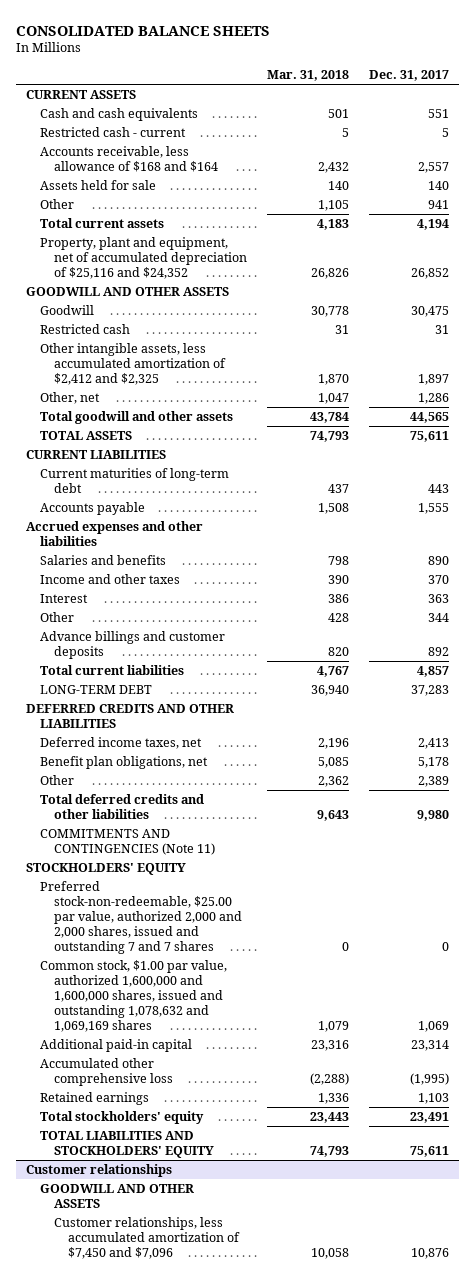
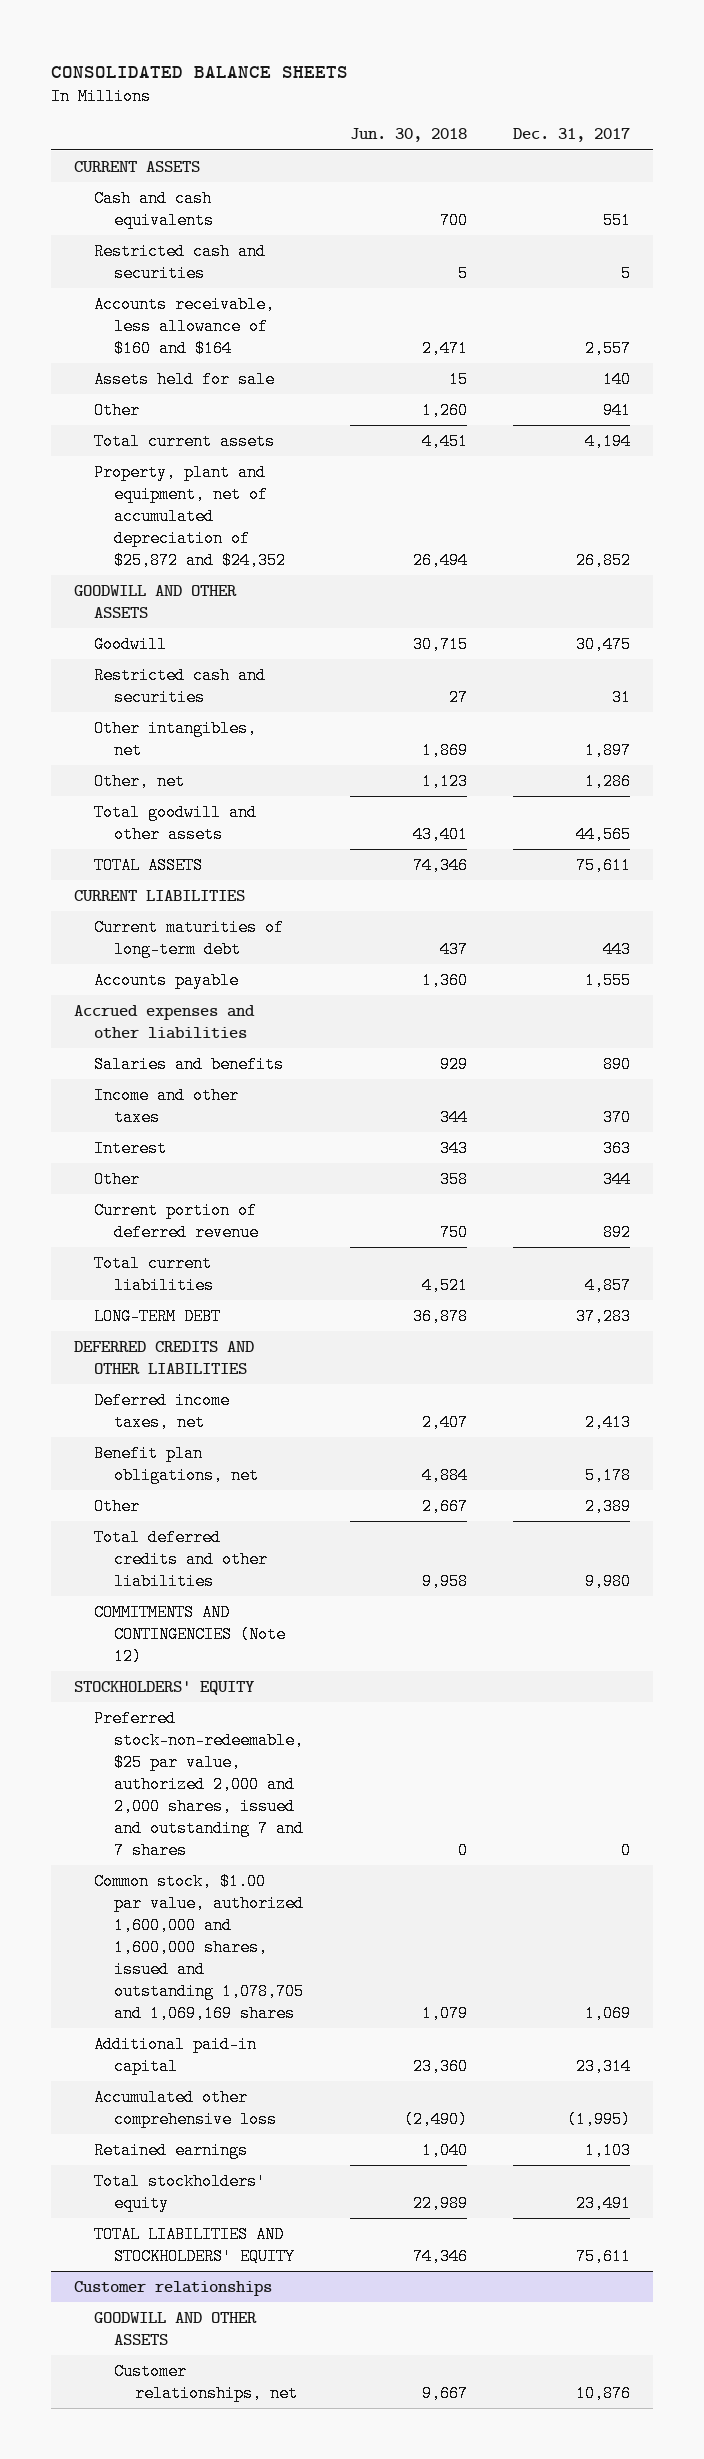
[267,69,350,81] Mar. 31, 2018 -> none
none -> [349,128,467,143] Jun. 30, 2018
[40,127,187,138] Restricted cash - current -> none
none -> [94,242,267,282] Restricted cash and securities
[40,146,219,173] Accounts receivable, less allowance of $168 and $164 -> [94,295,276,357] Accounts receivable, less allowance of $160 and $164
[40,237,248,280] Property, plant and equipment, net of accumulated depreciation of $25,116 and $24,352 -> [94,463,287,569] Property, plant and equipment, net of accumulated depreciation of $25,872 and $24,352
[40,324,131,335] Restricted cash -> [94,666,267,706] Restricted cash and securities
[40,343,227,386] Other intangible assets, less accumulated amortization of $2,412 and $2,325 -> [94,719,258,759] Other intangibles, net
[40,631,226,660] Advance billings and customer deposits -> [94,1201,260,1241] Current portion of deferred revenue
[40,829,216,856] COMMITMENTS AND CONTINGENCIES (Note 11) -> [94,1603,287,1665] COMMITMENTS AND CONTINGENCIES (Note 12)
[40,881,243,955] Preferred stock-non-redeemable, $25.00 par value, authorized 2,000 and 2,000 shares, issued and outstanding 7 and 7 shares -> [94,1709,305,1859] Preferred stock-non-redeemable, $25 par value, authorized 2,000 and 2,000 shares, issued and outstanding 7 and 7 shares
[40,960,228,1033] Common stock, $1.00 par value, authorized 1,600,000 and 1,600,000 shares, issued and outstanding 1,078,632 and 1,069,169 shares -> [94,1872,305,2022] Common stock, $1.00 par value, authorized 1,600,000 and 1,600,000 shares, issued and outstanding 1,078,705 and 1,069,169 shares
[54,1217,241,1260] Customer relationships, less accumulated amortization of $7,450 and $7,096 -> [114,2362,298,2402] Customer relationships, net

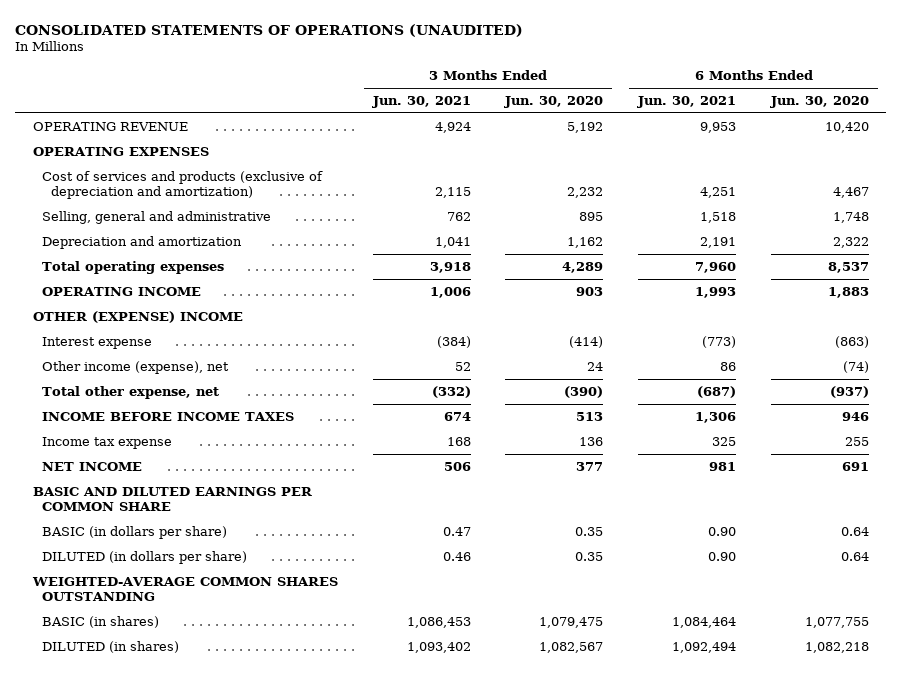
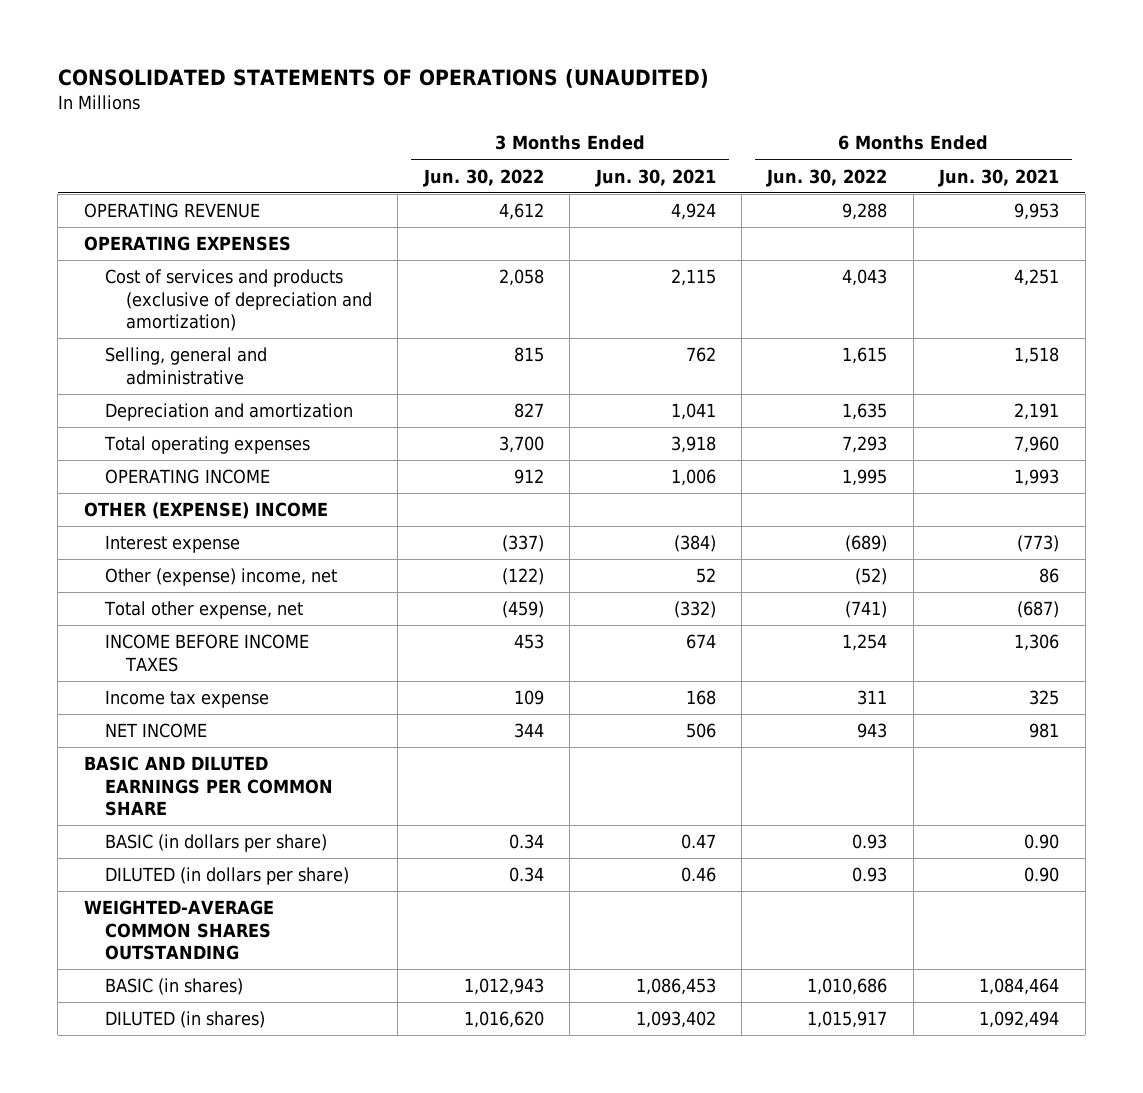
[504,96,604,109] Jun. 30, 2020 -> none
[770,96,870,109] Jun. 30, 2020 -> none
none -> [422,168,544,187] Jun. 30, 2022
none -> [766,168,888,187] Jun. 30, 2022
[42,360,230,374] Other income (expense), net -> [104,568,337,587] Other (expense) income, net

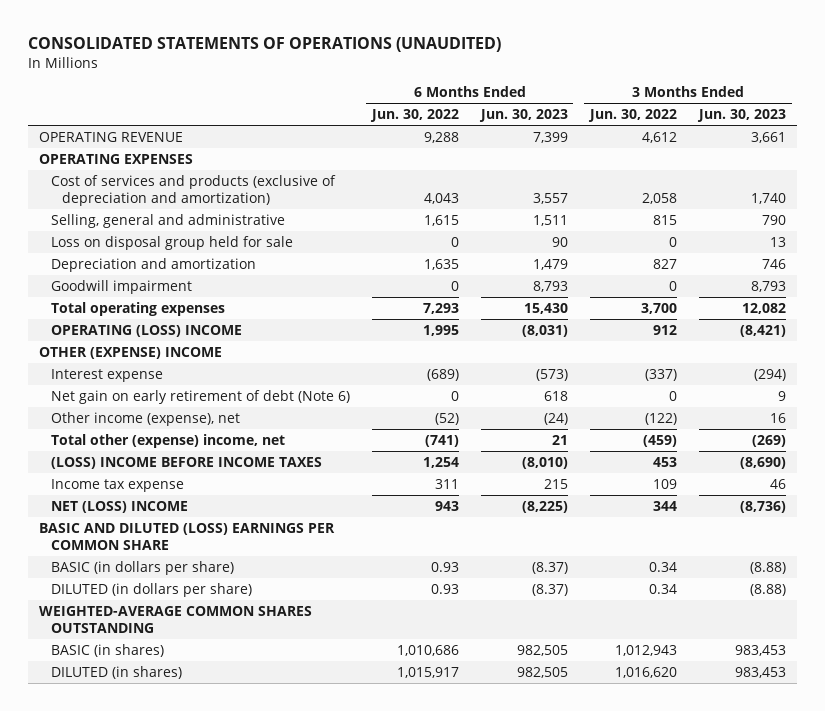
[594,168,716,187] Jun. 30, 2021 -> none
[938,168,1060,187] Jun. 30, 2021 -> none
none -> [478,109,568,123] Jun. 30, 2023
none -> [697,109,787,123] Jun. 30, 2023
none -> [50,235,293,250] Loss on disposal group held for sale
none -> [50,279,192,294] Goodwill impairment
[104,469,270,485] OPERATING INCOME -> [50,324,242,337] OPERATING (LOSS) INCOME
none -> [50,389,350,404] Net gain on early retirement of debt (Note 6)
[104,568,337,587] Other (expense) income, net -> [50,411,240,426] Other income (expense), net
[103,601,303,620] Total other expense, net -> [50,433,285,448] Total other (expense) income, net
[104,634,309,672] INCOME BEFORE INCOME TAXES -> [50,456,322,469] (LOSS) INCOME BEFORE INCOME TAXES
[104,723,207,739] NET INCOME -> [50,500,188,513] NET (LOSS) INCOME
[83,756,333,817] BASIC AND DILUTED EARNINGS PER COMMON SHARE -> [39,522,336,550] BASIC AND DILUTED (LOSS) EARNINGS PER COMMON SHARE

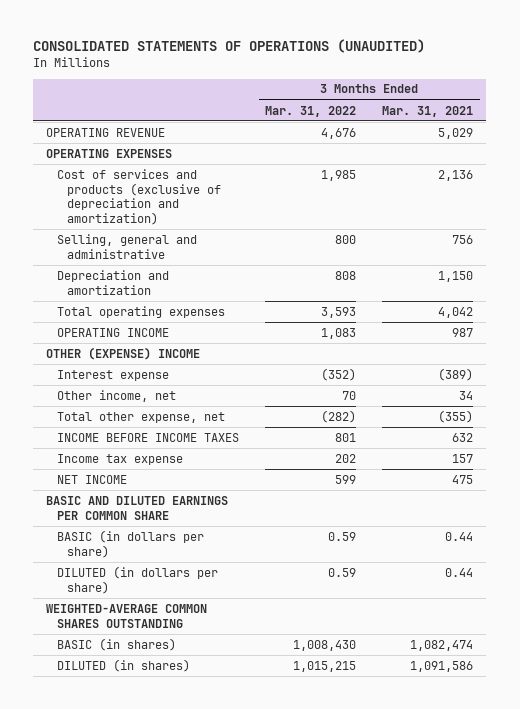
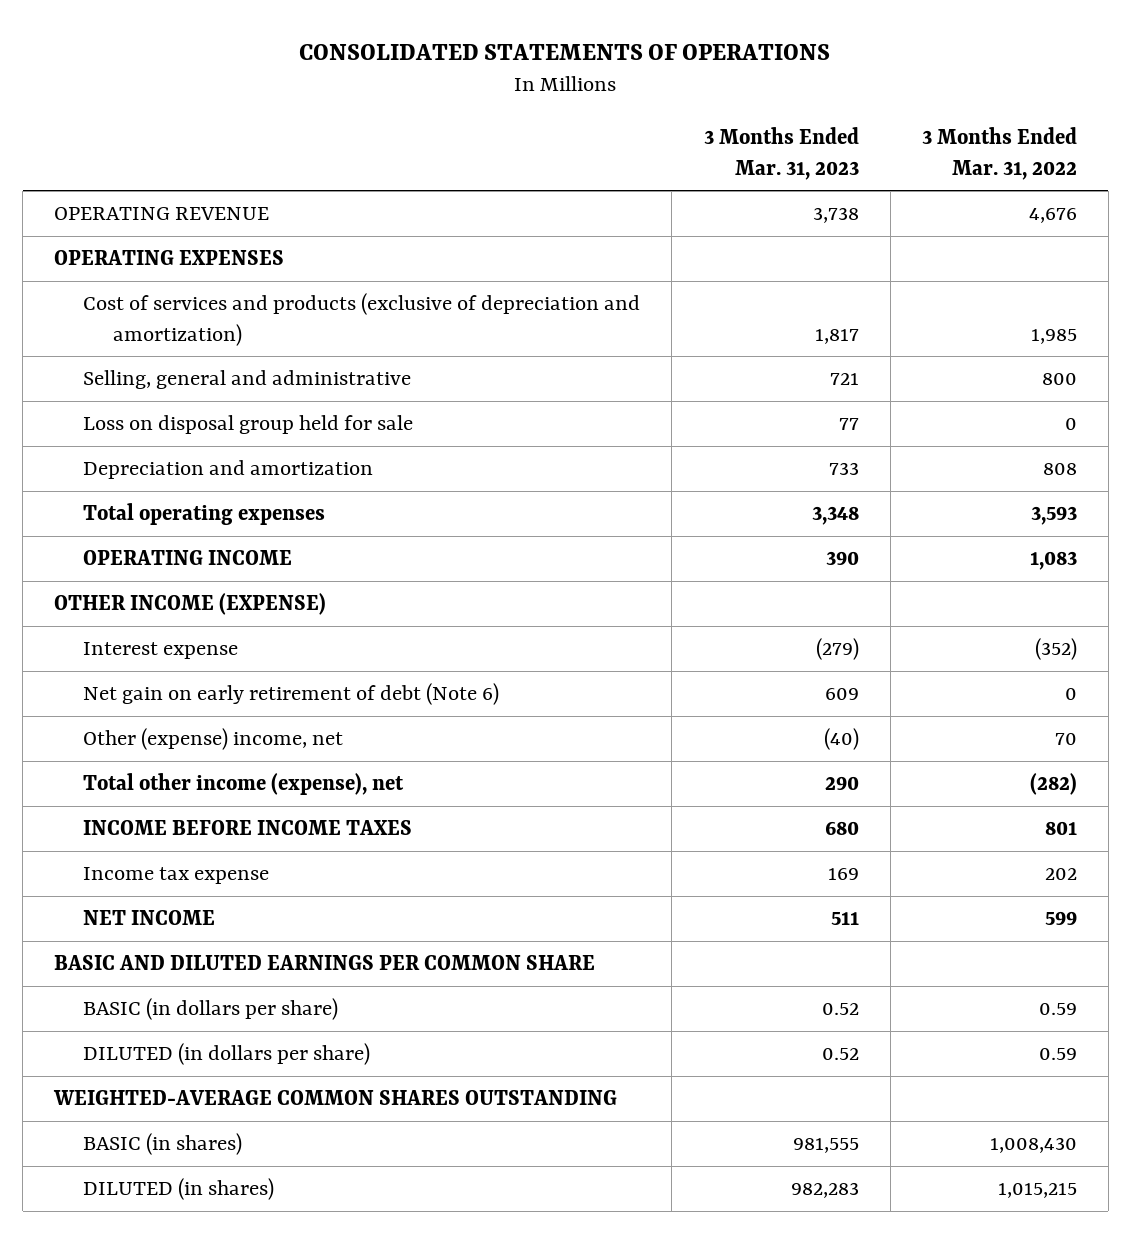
[33,39,426,54] CONSOLIDATED STATEMENTS OF OPERATIONS (UNAUDITED) -> [299,43,831,60] CONSOLIDATED STATEMENTS OF OPERATIONS
[382,105,474,117] Mar. 31, 2021 -> none
none -> [703,127,859,180] 3 Months Ended Mar. 31, 2023
none -> [83,415,414,435] Loss on disposal group held for sale
[46,346,201,360] OTHER (EXPENSE) INCOME -> [54,593,327,616] OTHER INCOME (EXPENSE)
none -> [83,683,500,706] Net gain on early retirement of debt (Note 6)
[56,389,176,402] Other income, net -> [83,728,344,751] Other (expense) income, net
[56,411,225,423] Total other expense, net -> [83,773,405,796] Total other income (expense), net

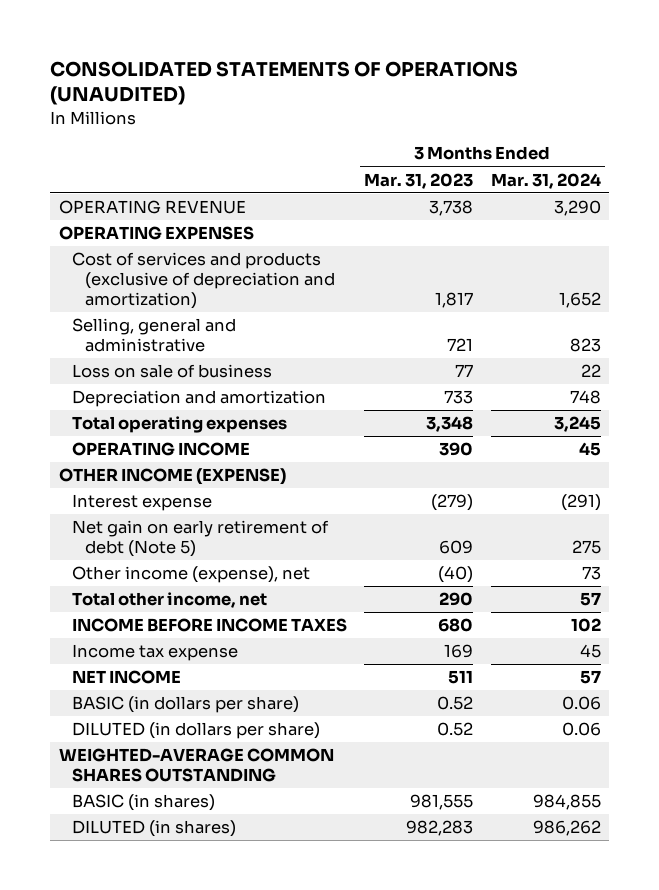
[299,43,831,60] CONSOLIDATED STATEMENTS OF OPERATIONS -> [49,60,518,106] CONSOLIDATED STATEMENTS OF OPERATIONS (UNAUDITED)
[921,127,1077,180] 3 Months Ended Mar. 31, 2022 -> none
none -> [490,172,601,189] Mar. 31, 2024
[83,415,414,435] Loss on disposal group held for sale -> none
none -> [71,364,272,379] Loss on sale of business
[83,683,500,706] Net gain on early retirement of debt (Note 6) -> [71,520,329,558] Net gain on early retirement of debt (Note 5)
[83,728,344,751] Other (expense) income, net -> [71,566,310,584] Other income (expense), net
[83,773,405,796] Total other income (expense), net -> [71,592,267,609] Total other income, net
[54,955,596,971] BASIC AND DILUTED EARNINGS PER COMMON SHARE -> none

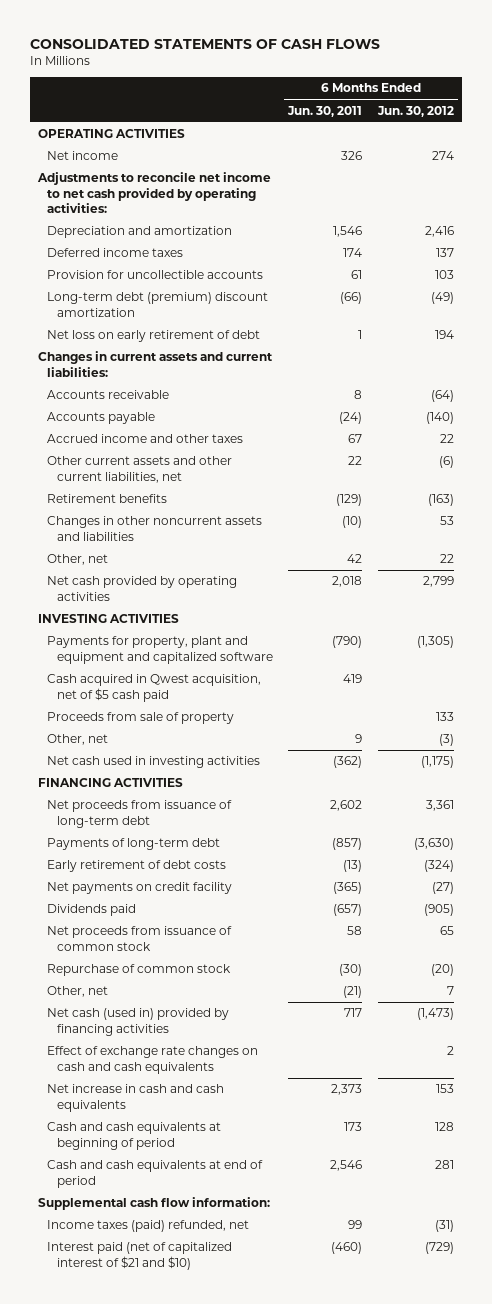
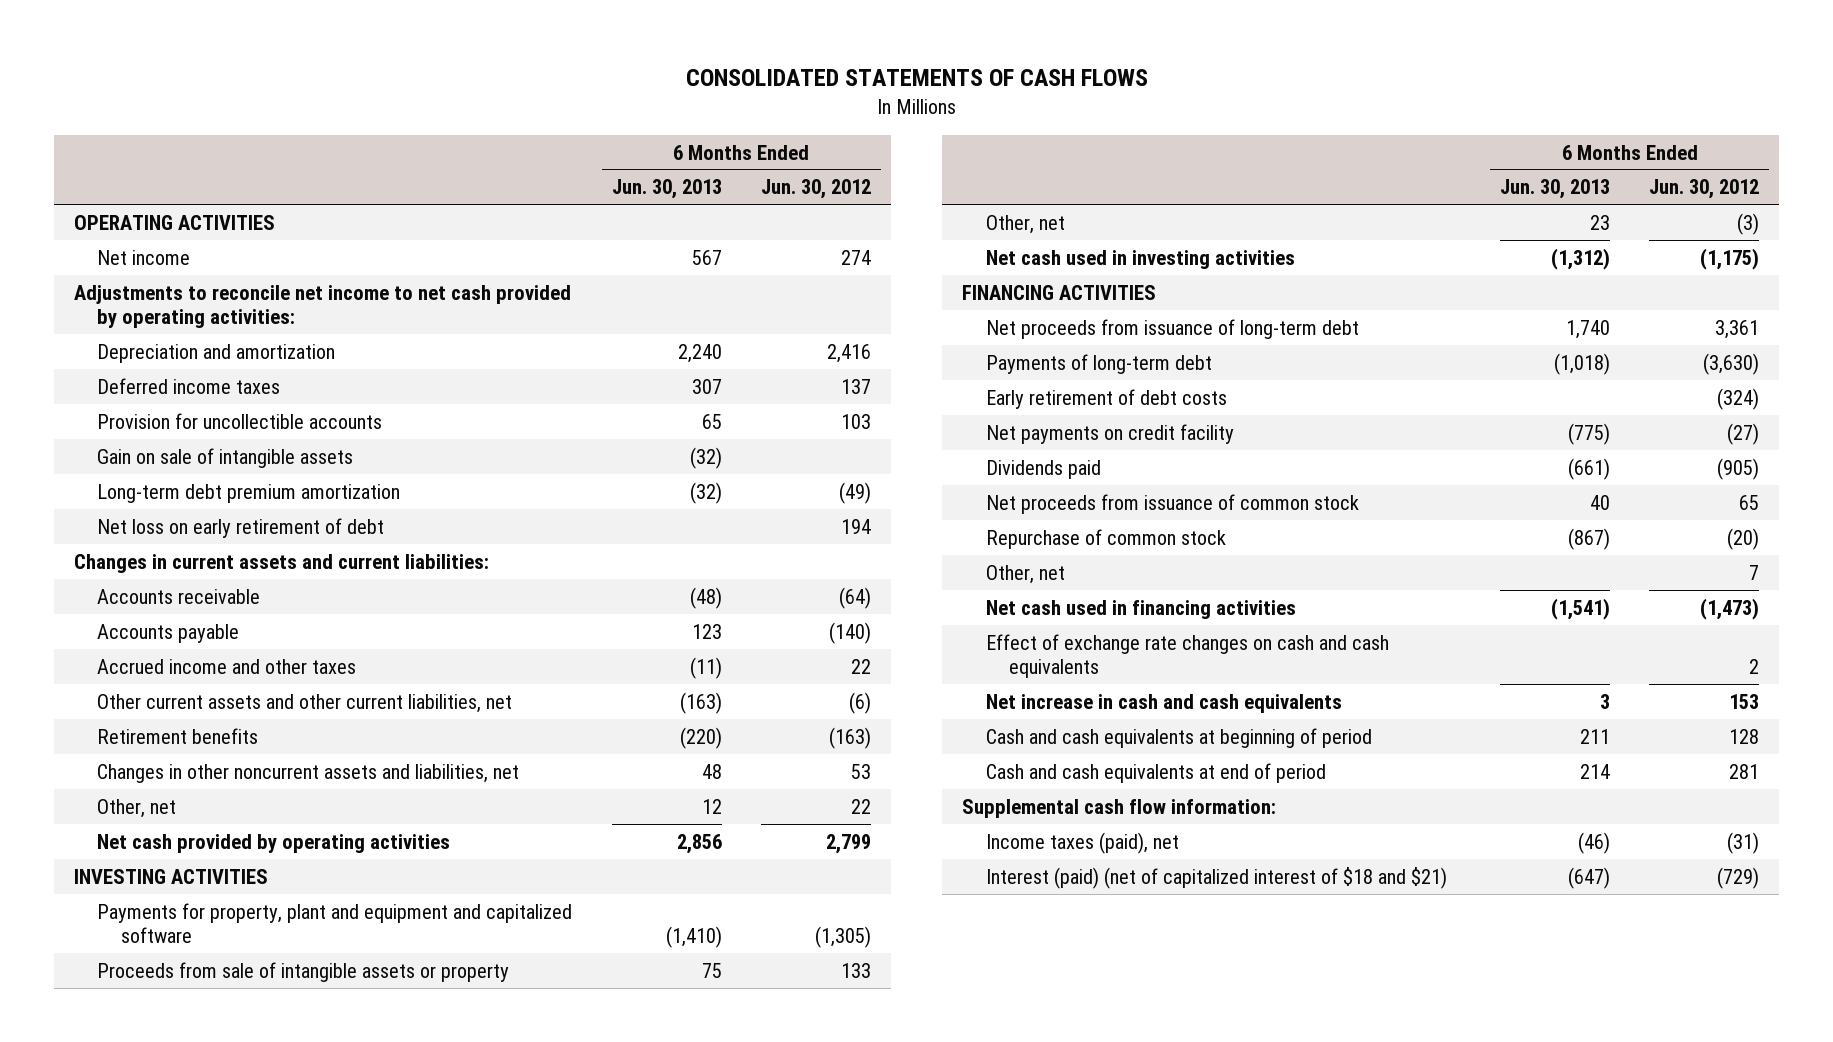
[287,105,363,117] Jun. 30, 2011 -> none
none -> [611,179,722,200] Jun. 30, 2013
none -> [97,447,354,468] Gain on sale of intangible assets
[47,292,269,317] Long-term debt (premium) discount amortization -> [97,483,401,503] Long-term debt premium amortization
[47,516,263,541] Changes in other noncurrent assets and liabilities -> [97,763,520,783] Changes in other noncurrent assets and liabilities, net
[47,674,262,702] Cash acquired in Qwest acquisition, net of $5 cash paid -> none
[47,712,235,725] Proceeds from sale of property -> [97,961,510,982] Proceeds from sale of intangible assets or property
[47,1008,230,1036] Net cash (used in) provided by financing activities -> [985,599,1296,619] Net cash used in financing activities
[47,1220,250,1233] Income taxes (paid) refunded, net -> [985,831,1179,854] Income taxes (paid), net
[47,1242,233,1270] Interest paid (net of capitalized interest of $21 and $10) -> [985,866,1447,889] Interest (paid) (net of capitalized interest of $18 and $21)

